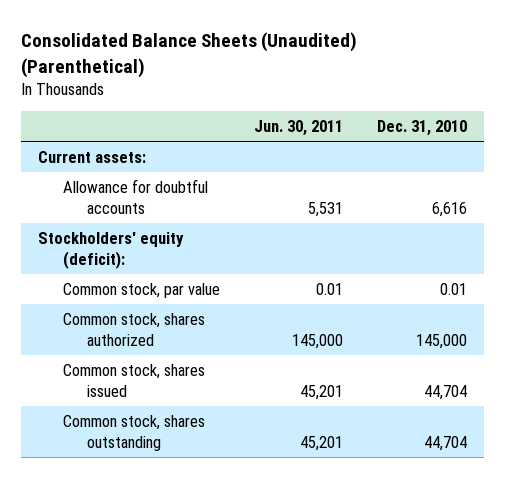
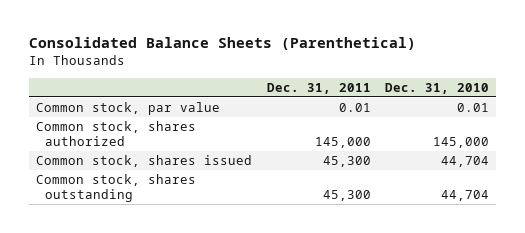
[21,31,358,78] Consolidated Balance Sheets (Unaudited) (Parenthetical) -> [28,37,416,51] Consolidated Balance Sheets (Parenthetical)
[253,120,343,137] Jun. 30, 2011 -> none
none -> [266,82,371,94] Dec. 31, 2011
[38,150,147,163] Current assets: -> none
[62,178,208,214] Allowance for doubtful accounts -> none
[38,231,185,269] Stockholders' equity (deficit): -> none

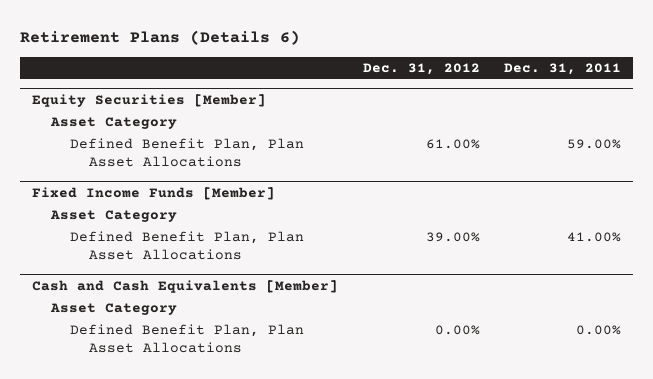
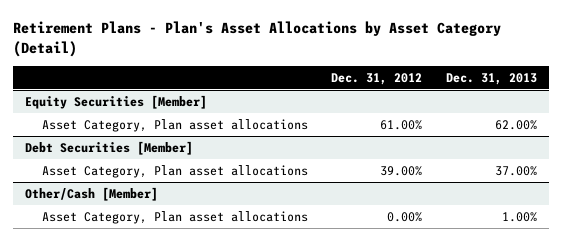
[19,30,300,46] Retirement Plans (Details 6) -> [13,21,502,57] Retirement Plans - Plan's Asset Allocations by Asset Category (Detail)
[504,62,622,75] Dec. 31, 2011 -> none
none -> [446,72,538,85] Dec. 31, 2013
[50,117,178,130] Asset Category -> none
[32,186,276,200] Fixed Income Funds [Member] -> none
[50,210,178,223] Asset Category -> none
[32,279,339,293] Cash and Cash Equivalents [Member] -> none
[50,303,178,316] Asset Category -> none
[70,138,305,167] Defined Benefit Plan, Plan Asset Allocations -> [41,119,308,133] Asset Category, Plan asset allocations
none -> [25,141,194,156] Debt Securities [Member]
[70,231,305,260] Defined Benefit Plan, Plan Asset Allocations -> [41,165,308,179] Asset Category, Plan asset allocations
none -> [25,187,159,202] Other/Cash [Member]
[70,324,305,353] Defined Benefit Plan, Plan Asset Allocations -> [41,211,308,225] Asset Category, Plan asset allocations

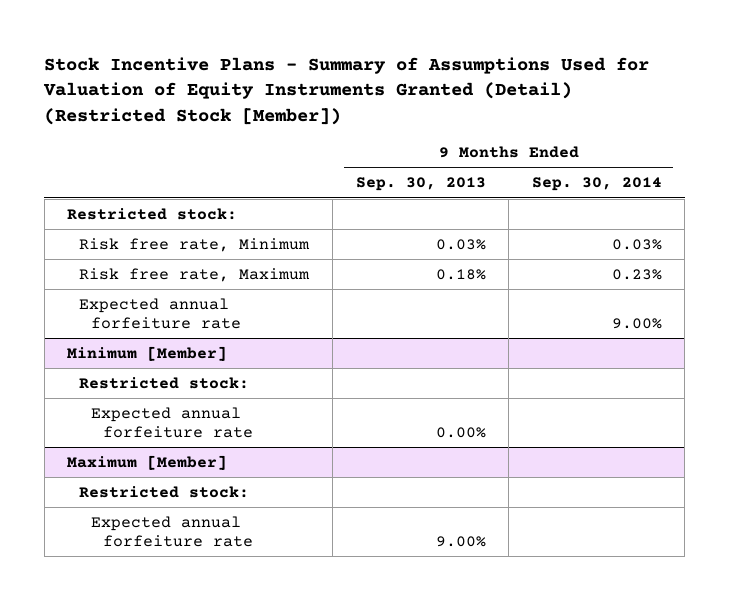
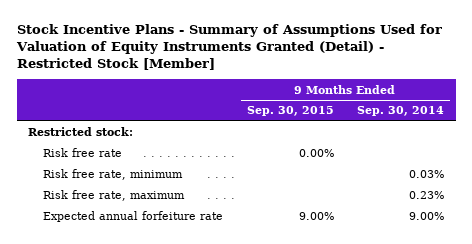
[43,56,650,125] Stock Incentive Plans - Summary of Assumptions Used for Valuation of Equity Instruments Granted (Detail) (Restricted Stock [Member]) -> [15,23,442,71] Stock Incentive Plans - Summary of Assumptions Used for Valuation of Equity Instruments Granted (Detail) - Restricted Stock [Member]
[355,177,486,192] Sep. 30, 2013 -> none
none -> [246,106,334,117] Sep. 30, 2015
none -> [43,148,123,158] Risk free rate
[79,237,311,252] Risk free rate, Minimum -> [43,169,184,181] Risk free rate, minimum
[79,267,311,282] Risk free rate, Maximum -> [43,190,186,202] Risk free rate, maximum
[67,345,228,361] Minimum [Member] -> none
[79,376,250,389] Restricted stock: -> none
[91,406,254,438] Expected annual forfeiture rate -> none
[67,454,228,470] Maximum [Member] -> none
[79,485,250,498] Restricted stock: -> none
[91,515,254,547] Expected annual forfeiture rate -> none

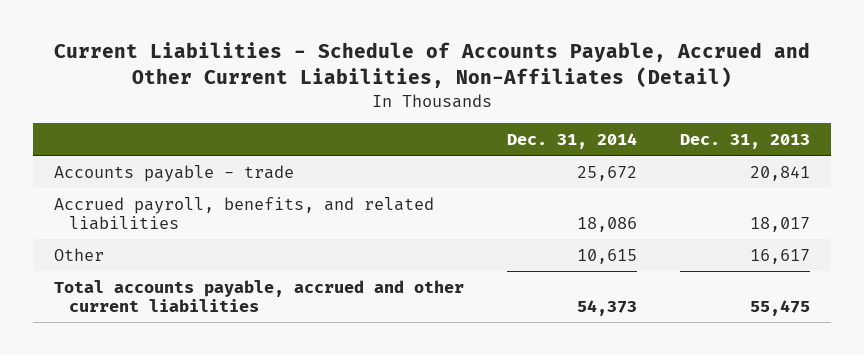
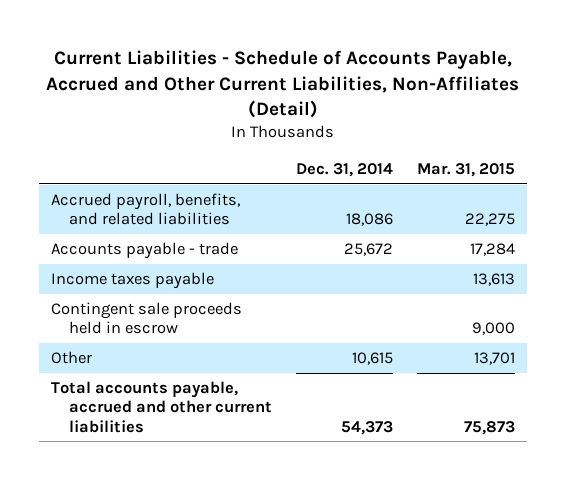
[679,134,810,150] Dec. 31, 2013 -> none
none -> [417,162,516,177] Mar. 31, 2015
[53,164,294,182] Accounts payable - trade -> [50,242,238,260] Accounts payable - trade
none -> [50,272,214,290] Income taxes payable
none -> [50,302,242,335] Contingent sale proceeds held in escrow

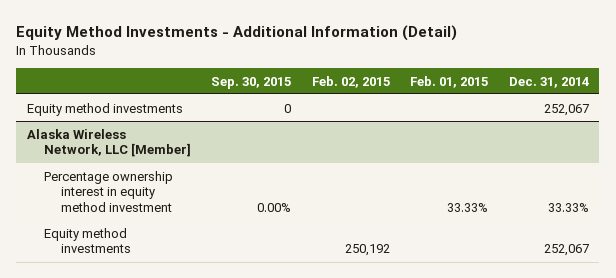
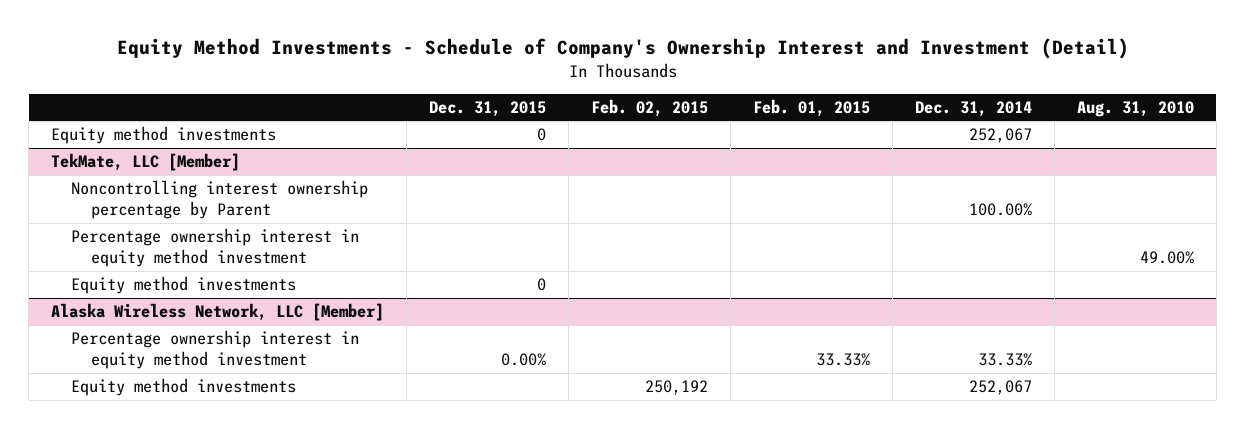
[16,24,458,41] Equity Method Investments - Additional Information (Detail) -> [116,38,1129,60] Equity Method Investments - Schedule of Company's Ownership Interest and Investment (Detail)
[211,76,292,89] Sep. 30, 2015 -> none
none -> [429,100,547,117] Dec. 31, 2015
none -> [1076,100,1194,117] Aug. 31, 2010
none -> [51,153,241,172] TekMate, LLC [Member]
none -> [71,180,369,220] Noncontrolling interest ownership percentage by Parent
none -> [71,228,360,268] Percentage ownership interest in equity method investment
none -> [71,276,297,295] Equity method investments

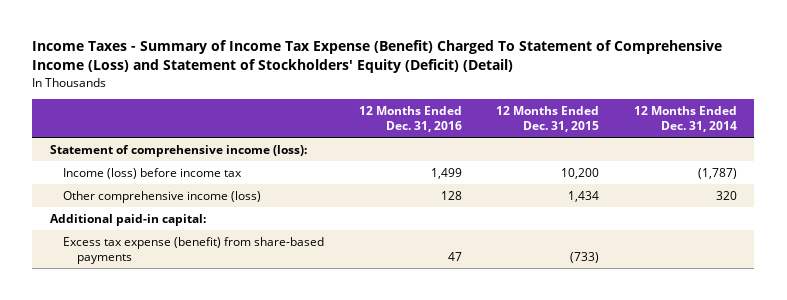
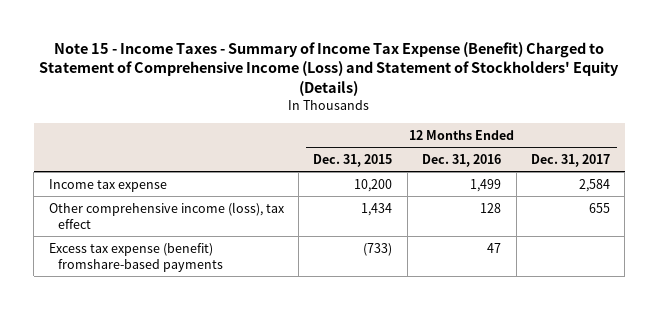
[32,40,723,74] Income Taxes - Summary of Income Tax Expense (Benefit) Charged To Statement of Comprehensive Income (Loss) and Statement of Stockholders' Equity (Deficit) (Detail) -> [39,41,620,97] Note 15 - Income Taxes - Summary of Income Tax Expense (Benefit) Charged to Statement of Comprehensive Income (Loss) and Statement of Stockholders' Equity (Details)
[633,105,737,132] 12 Months Ended Dec. 31, 2014 -> none
none -> [530,153,610,167] Dec. 31, 2017
[49,144,307,157] Statement of comprehensive income (loss): -> none
[49,213,206,226] Additional paid-in capital: -> none
[63,167,243,179] Income (loss) before income tax -> [48,178,167,192] Income tax expense
[63,190,262,203] Other comprehensive income (loss) -> [48,201,285,229] Other comprehensive income (loss), tax effect
[63,236,325,264] Excess tax expense (benefit) from share-based payments -> [48,242,223,272] Excess tax expense (benefit) fromshare-based payments

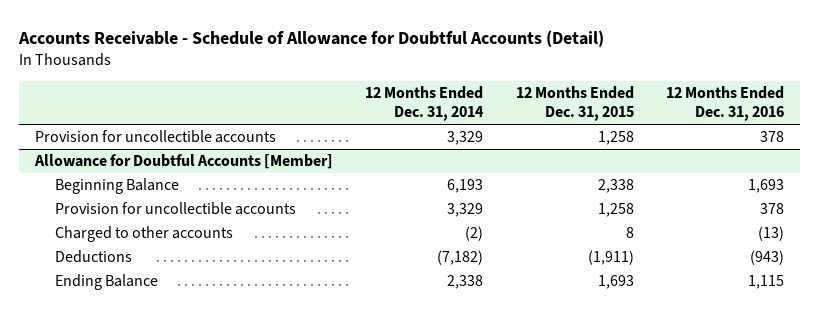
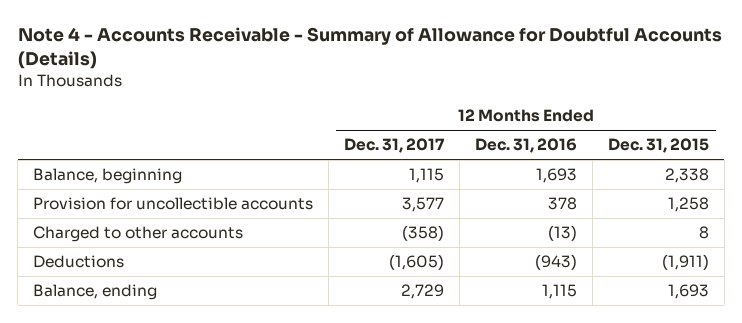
[18,29,605,47] Accounts Receivable - Schedule of Allowance for Doubtful Accounts (Detail) -> [17,27,722,70] Note 4 - Accounts Receivable - Summary of Allowance for Doubtful Accounts (Details)
[365,85,485,122] 12 Months Ended Dec. 31, 2014 -> none
none -> [343,138,445,154] Dec. 31, 2017
[35,130,277,144] Provision for uncollectible accounts -> none
[34,154,334,170] Allowance for Doubtful Accounts [Member] -> none
[54,178,179,195] Beginning Balance -> [32,168,182,185] Balance, beginning
[54,274,158,291] Ending Balance -> [32,284,157,301] Balance, ending

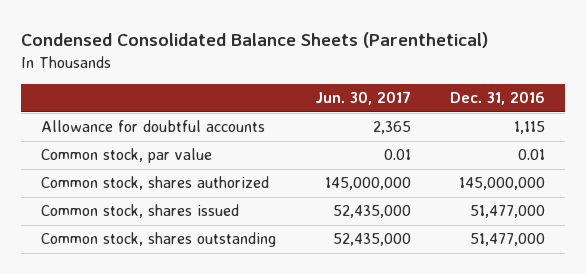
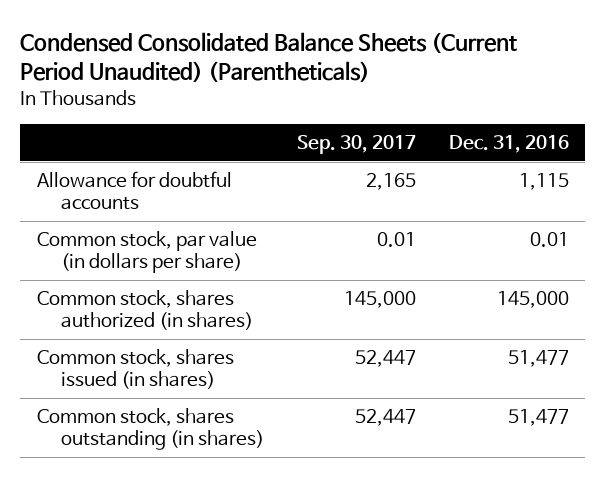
[21,32,489,49] Condensed Consolidated Balance Sheets (Parenthetical) -> [20,31,518,83] Condensed Consolidated Balance Sheets (Current Period Unaudited) (Parentheticals)
[315,91,412,106] Jun. 30, 2017 -> none
none -> [296,135,416,155] Sep. 30, 2017
[41,148,213,164] Common stock, par value -> [36,231,257,274] Common stock, par value (in dollars per share)
[41,176,270,191] Common stock, shares authorized -> [36,290,254,331] Common stock, shares authorized (in shares)
[459,177,546,191] 145,000,000 -> [496,291,569,309] 145,000
[41,204,240,219] Common stock, shares issued -> [36,349,234,390] Common stock, shares issued (in shares)
[470,205,546,219] 51,477,000 -> [507,350,569,368] 51,477
[41,232,277,248] Common stock, shares outstanding -> [36,408,265,451] Common stock, shares outstanding (in shares)
[470,233,546,247] 51,477,000 -> [507,409,569,427] 51,477

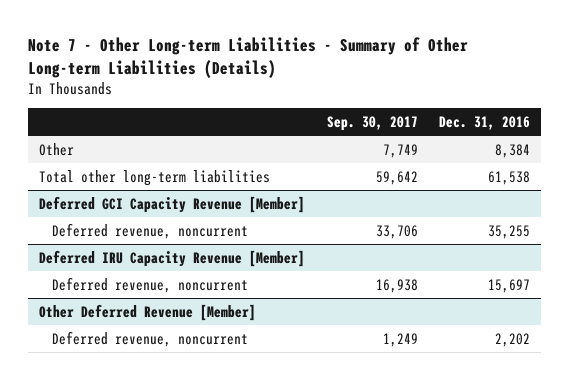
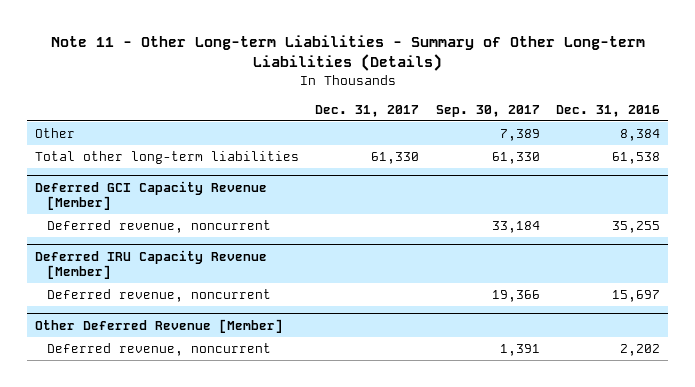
[27,36,468,78] Note 7 - Other Long-term Liabilities - Summary of Other Long-term Liabilities (Details) -> [50,35,645,72] Note 11 - Other Long-term Liabilities - Summary of Other Long-term Liabilities (Details)
none -> [315,104,420,117] Dec. 31, 2017
[382,143,418,158] 7,749 -> [499,128,540,141] 7,389
[375,170,418,185] 59,642 -> [491,151,540,164] 61,330
[375,224,418,239] 33,706 -> [491,220,540,233] 33,184
[375,278,418,293] 16,938 -> [491,289,540,302] 19,366
[382,332,418,347] 1,249 -> [499,343,540,356] 1,391

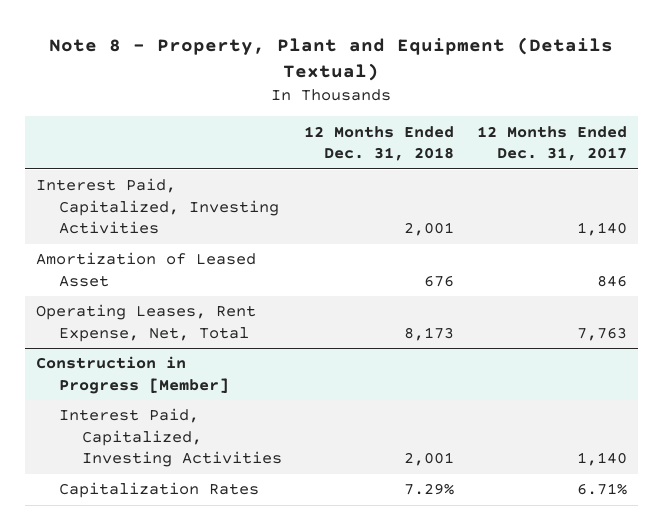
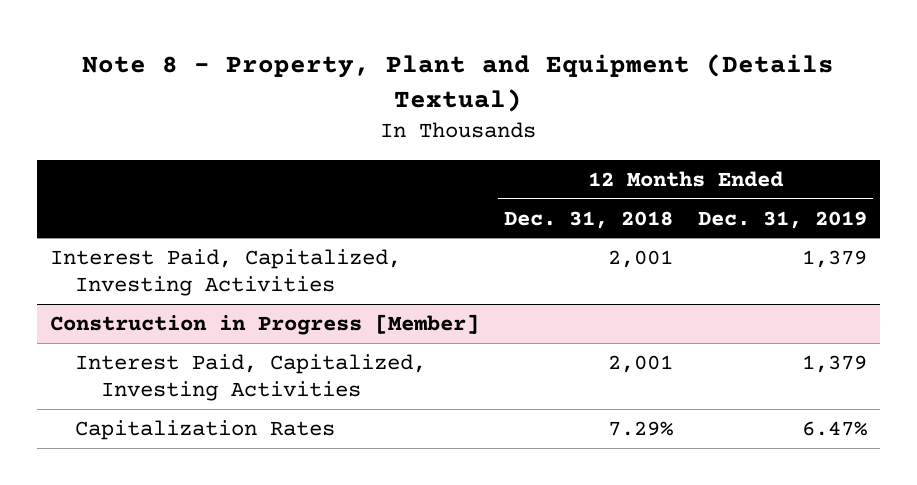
[476,125,627,162] 12 Months Ended Dec. 31, 2017 -> none
none -> [698,210,868,229] Dec. 31, 2019
[36,252,257,287] Amortization of Leased Asset -> none
[36,304,257,342] Operating Leases, Rent Expense, Net, Total -> none

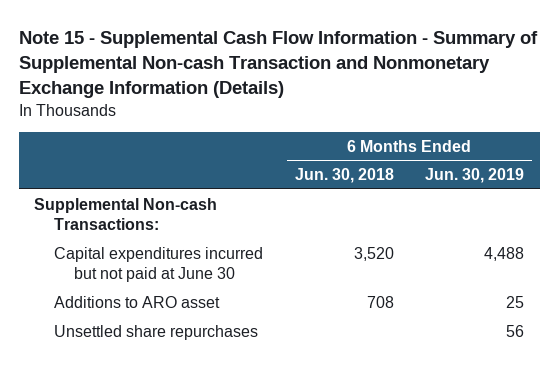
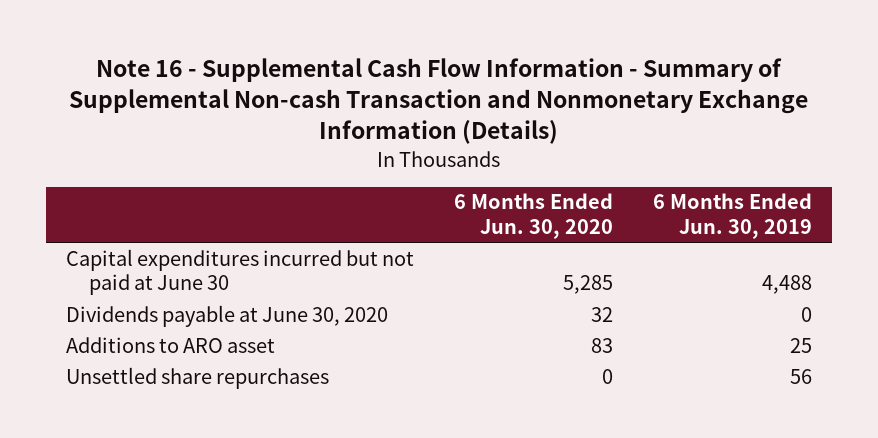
[18,30,538,98] Note 15 - Supplemental Cash Flow Information - Summary of Supplemental Non-cash Transaction and Nonmonetary Exchange Information (Details) -> [69,58,809,145] Note 16 - Supplemental Cash Flow Information - Summary of Supplemental Non-cash Transaction and Nonmonetary Exchange Information (Details)
[294,168,394,184] Jun. 30, 2018 -> none
none -> [454,193,614,240] 6 Months Ended Jun. 30, 2020
[34,197,218,231] Supplemental Non-cash Transactions: -> none
none -> [66,304,389,327] Dividends payable at June 30, 2020

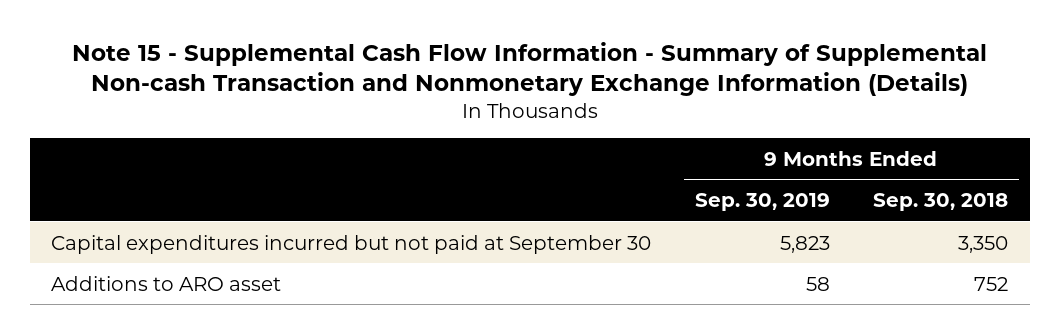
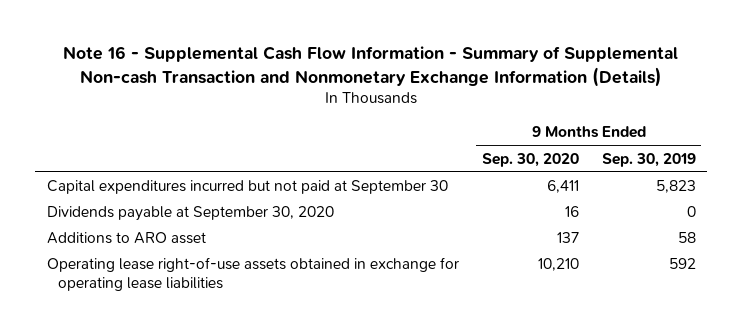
[71,41,987,97] Note 15 - Supplemental Cash Flow Information - Summary of Supplemental Non-cash Transaction and Nonmonetary Exchange Information (Details) -> [63,45,679,87] Note 16 - Supplemental Cash Flow Information - Summary of Supplemental Non-cash Transaction and Nonmonetary Exchange Information (Details)
[873,192,1009,211] Sep. 30, 2018 -> none
none -> [481,152,579,167] Sep. 30, 2020
none -> [46,206,334,222] Dividends payable at September 30, 2020
none -> [46,257,459,292] Operating lease right-of-use assets obtained in exchange for operating lease liabilities

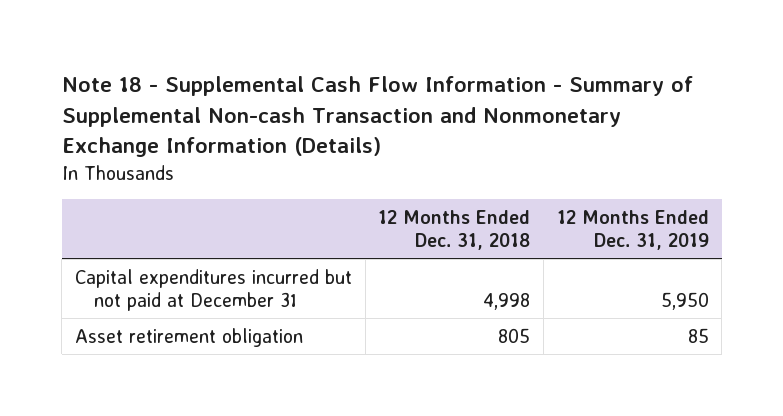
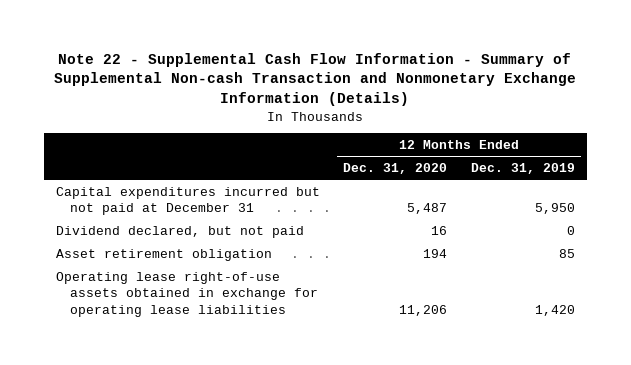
[61,76,693,158] Note 18 - Supplemental Cash Flow Information - Summary of Supplemental Non-cash Transaction and Nonmonetary Exchange Information (Details) -> [54,52,577,107] Note 22 - Supplemental Cash Flow Information - Summary of Supplemental Non-cash Transaction and Nonmonetary Exchange Information (Details)
[378,209,531,250] 12 Months Ended Dec. 31, 2018 -> none
none -> [343,162,448,174] Dec. 31, 2020
none -> [55,225,304,238] Dividend declared, but not paid
none -> [55,271,319,317] Operating lease right-of-use assets obtained in exchange for operating lease liabilities

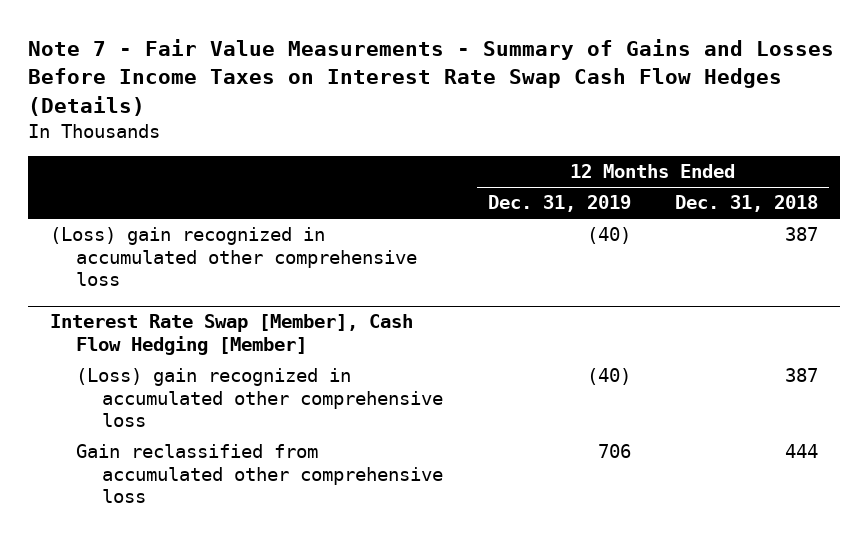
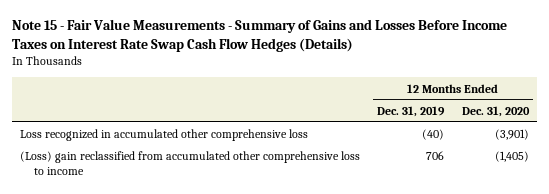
[27,39,834,116] Note 7 - Fair Value Measurements - Summary of Gains and Losses Before Income Taxes on Interest Rate Swap Cash Flow Hedges (Details) -> [11,19,507,52] Note 15 - Fair Value Measurements - Summary of Gains and Losses Before Income Taxes on Interest Rate Swap Cash Flow Hedges (Details)
[675,195,819,213] Dec. 31, 2018 -> none
none -> [461,105,530,117] Dec. 31, 2020
[49,314,413,355] Interest Rate Swap [Member], Cash Flow Hedging [Member] -> none
[76,368,444,427] (Loss) gain recognized in accumulated other comprehensive loss -> none
[49,227,418,286] (Loss) gain recognized in accumulated other comprehensive loss -> [20,129,309,142] Loss recognized in accumulated other comprehensive loss
[76,444,444,503] Gain reclassified from accumulated other comprehensive loss -> [20,151,361,175] (Loss) gain reclassified from accumulated other comprehensive loss to income

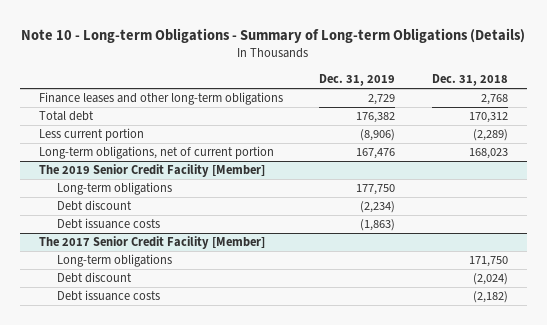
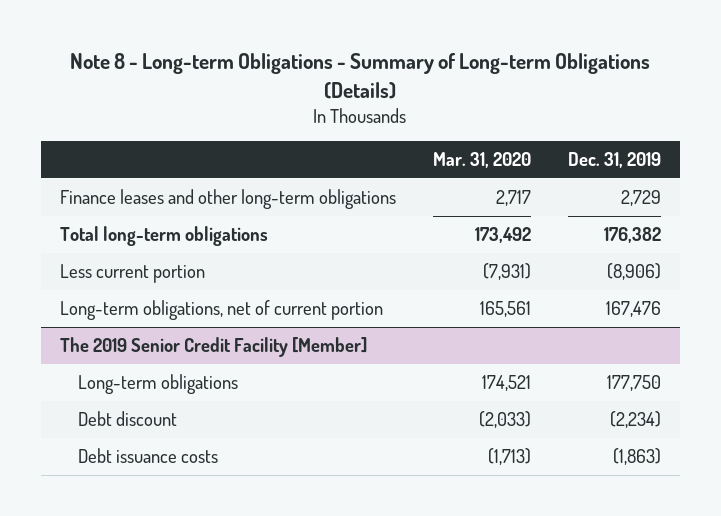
[21,27,526,43] Note 10 - Long-term Obligations - Summary of Long-term Obligations (Details) -> [70,53,651,99] Note 8 - Long-term Obligations - Summary of Long-term Obligations (Details)
[432,74,509,87] Dec. 31, 2018 -> none
none -> [432,152,531,169] Mar. 31, 2020
[38,111,94,122] Total debt -> [59,226,268,247] Total long-term obligations
[38,236,265,250] The 2017 Senior Credit Facility [Member] -> none
[56,254,172,268] Long-term obligations -> none
[56,272,132,284] Debt discount -> none
[56,290,160,302] Debt issuance costs -> none

